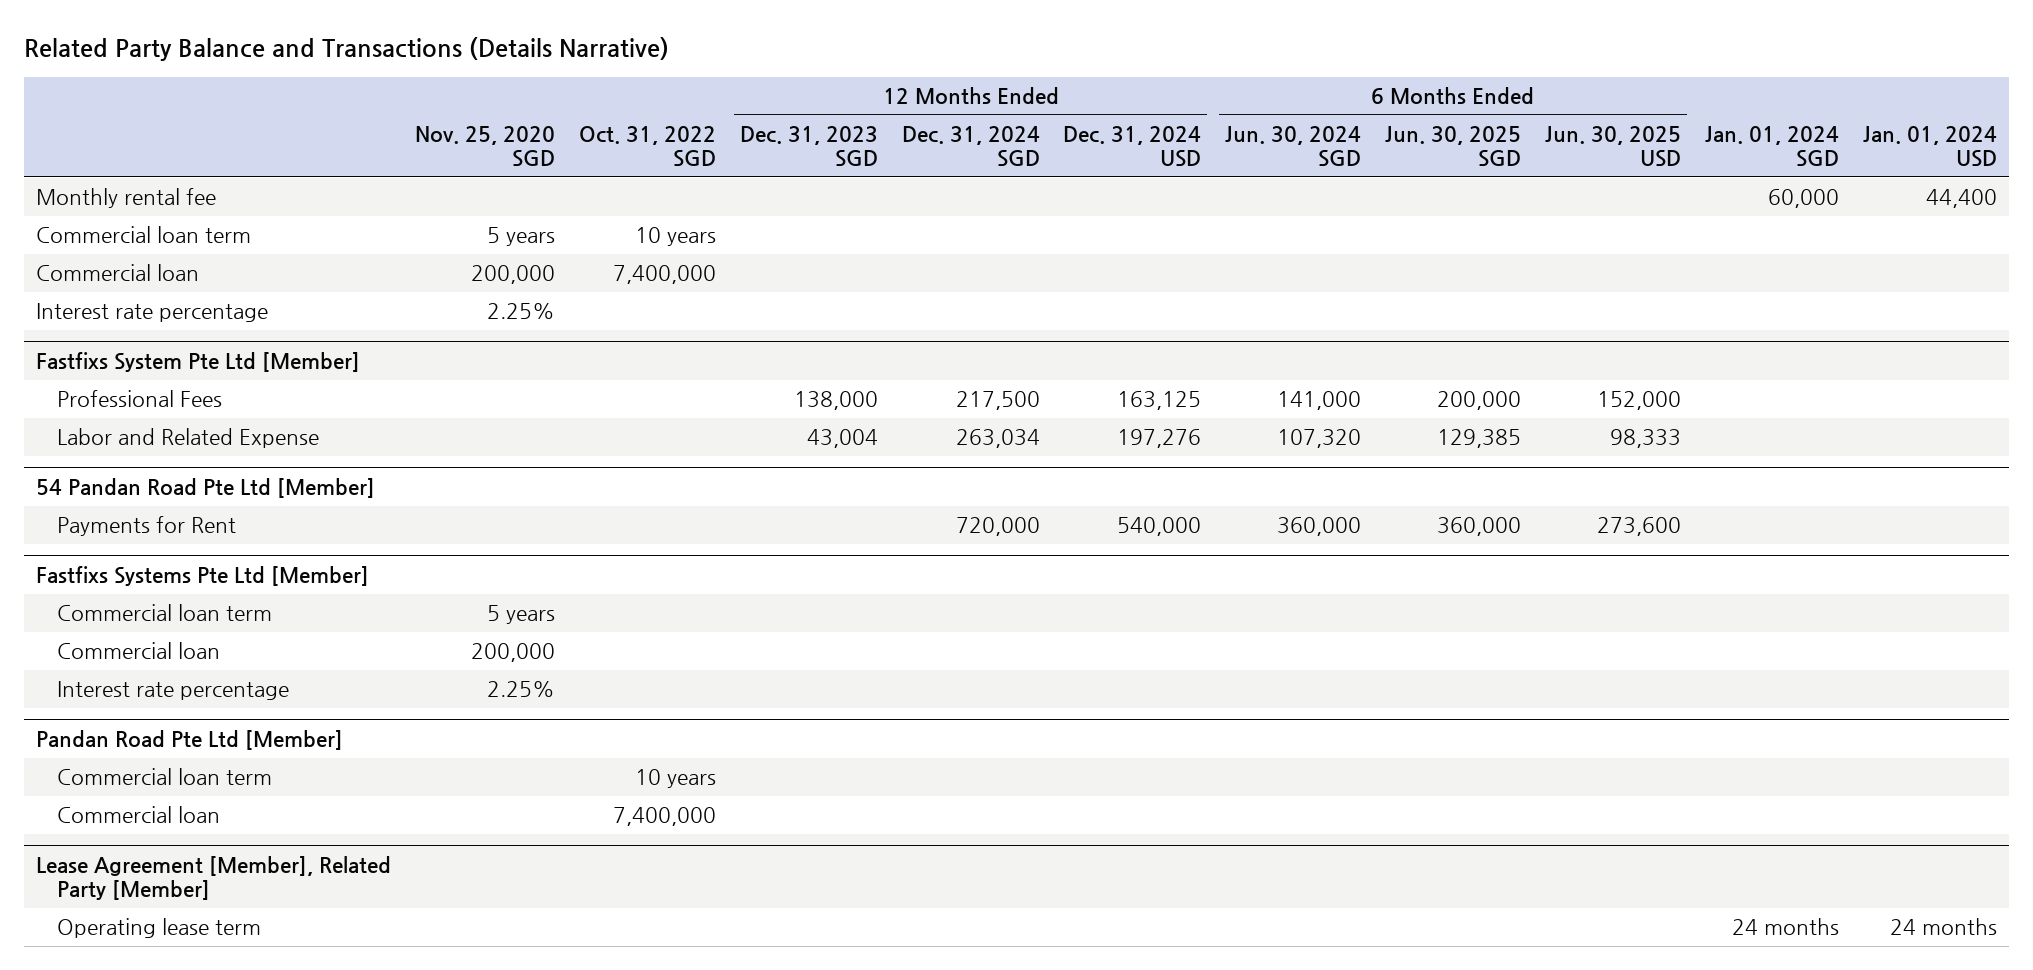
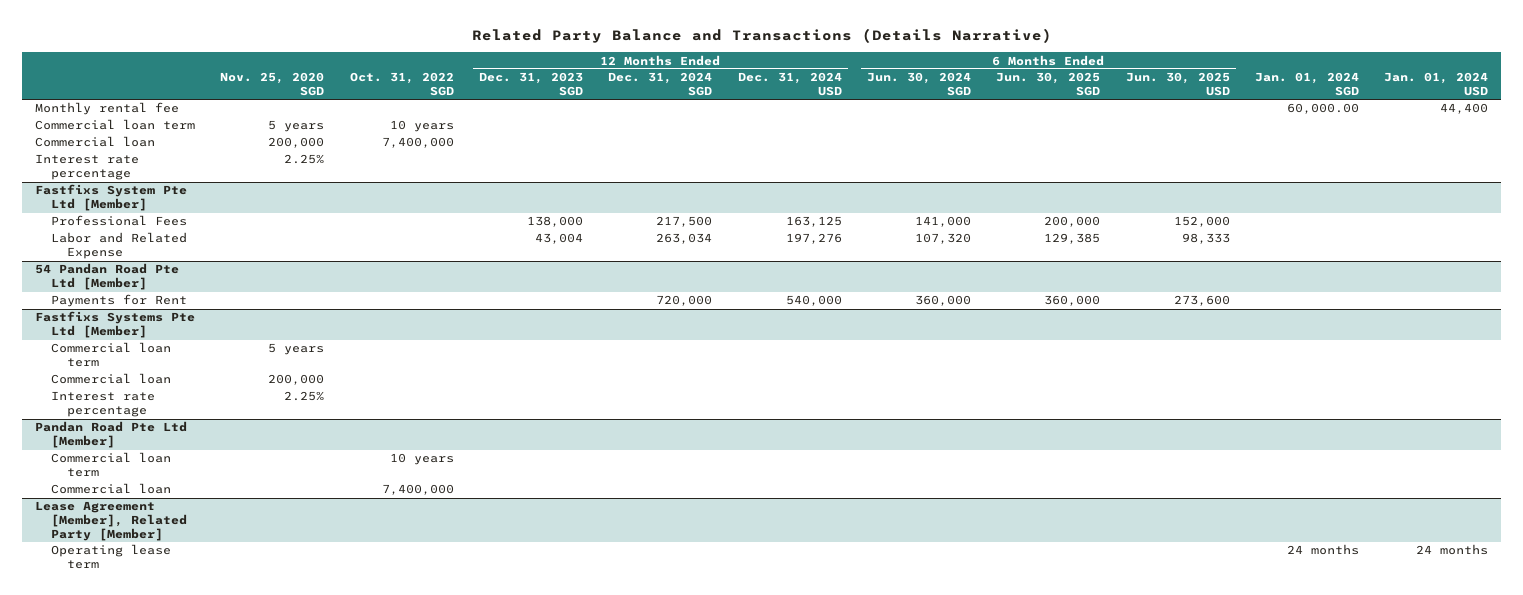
[1768,189,1840,209] 60,000 -> [1287,103,1360,115] 60,000.00

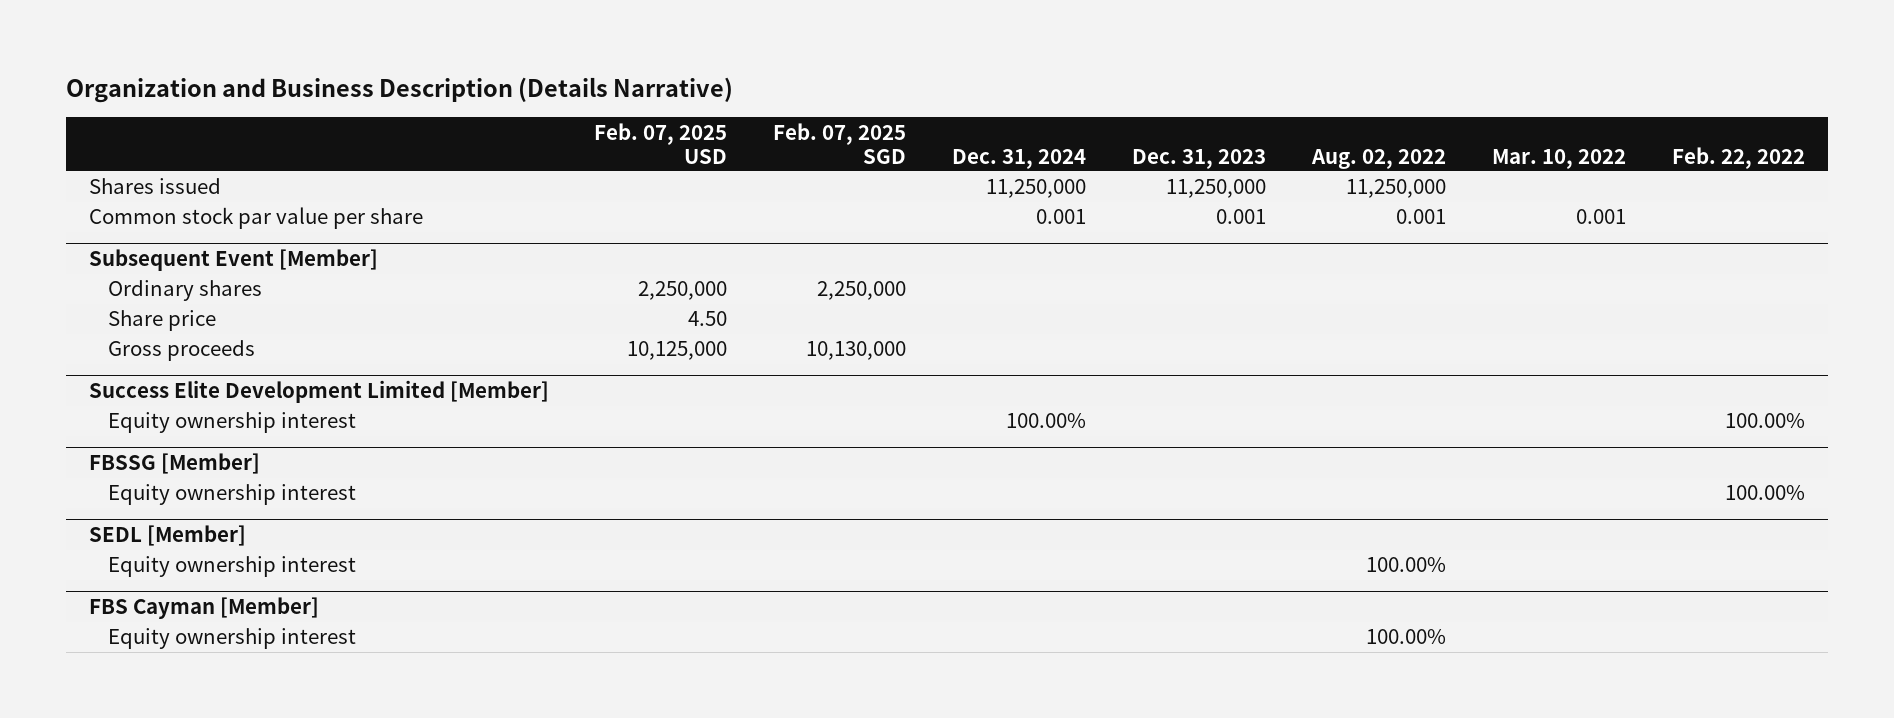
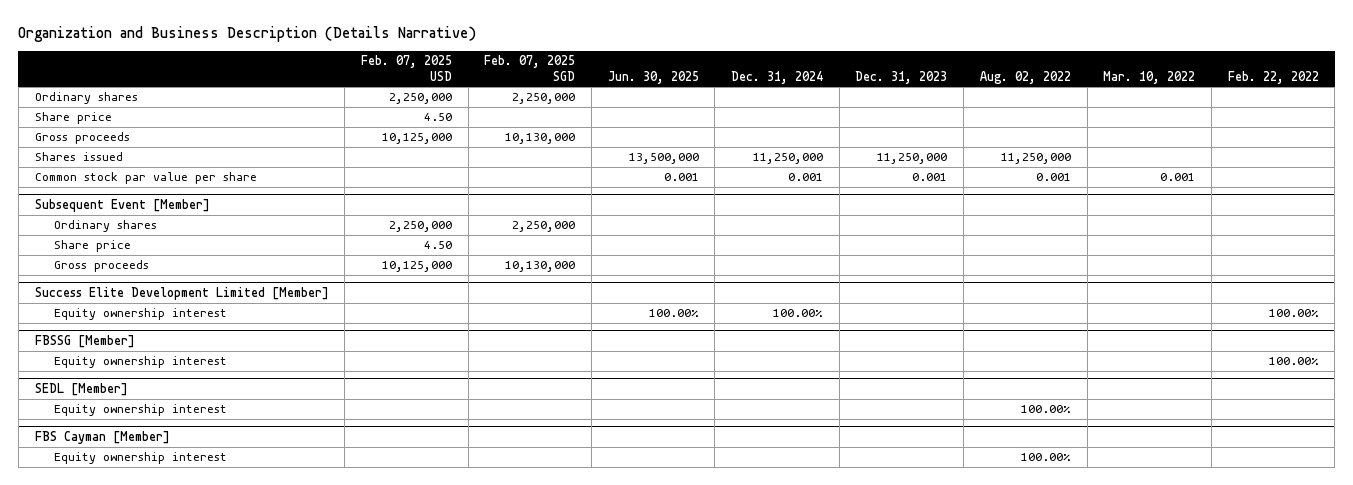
none -> [607,70,699,84] Jun. 30, 2025
none -> [34,92,138,105] Ordinary shares
none -> [34,112,112,125] Share price
none -> [34,132,130,145] Gross proceeds

